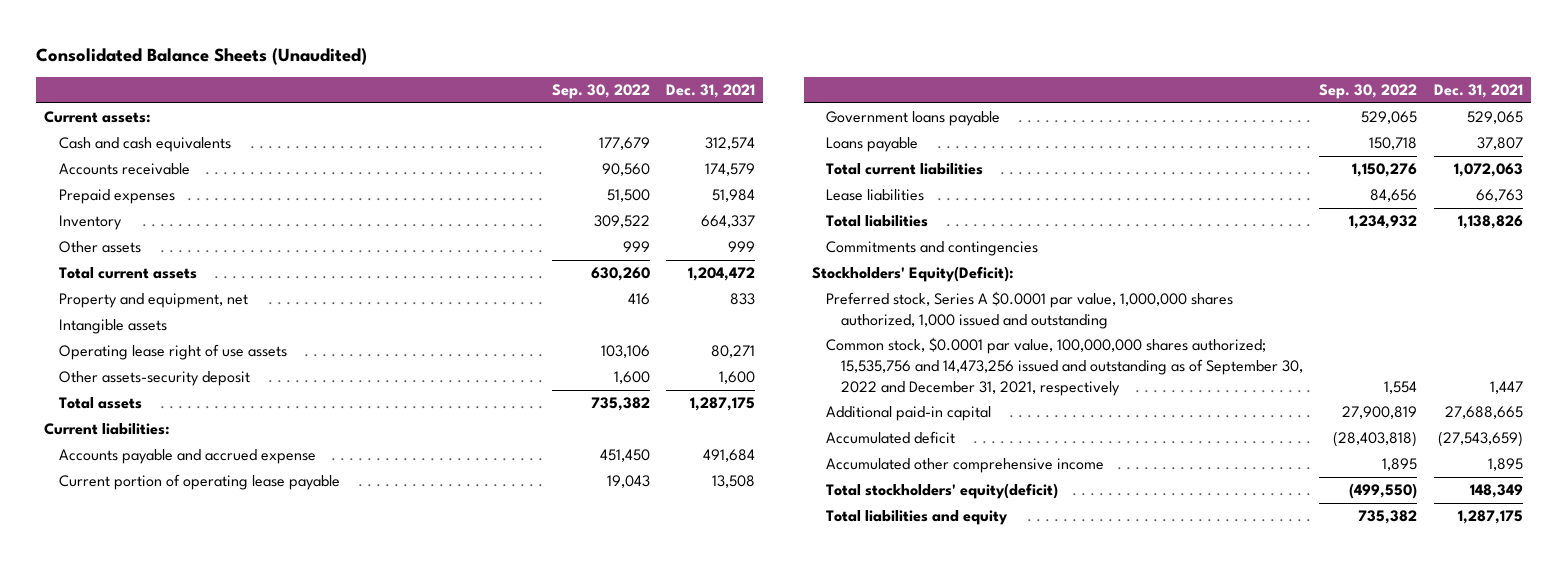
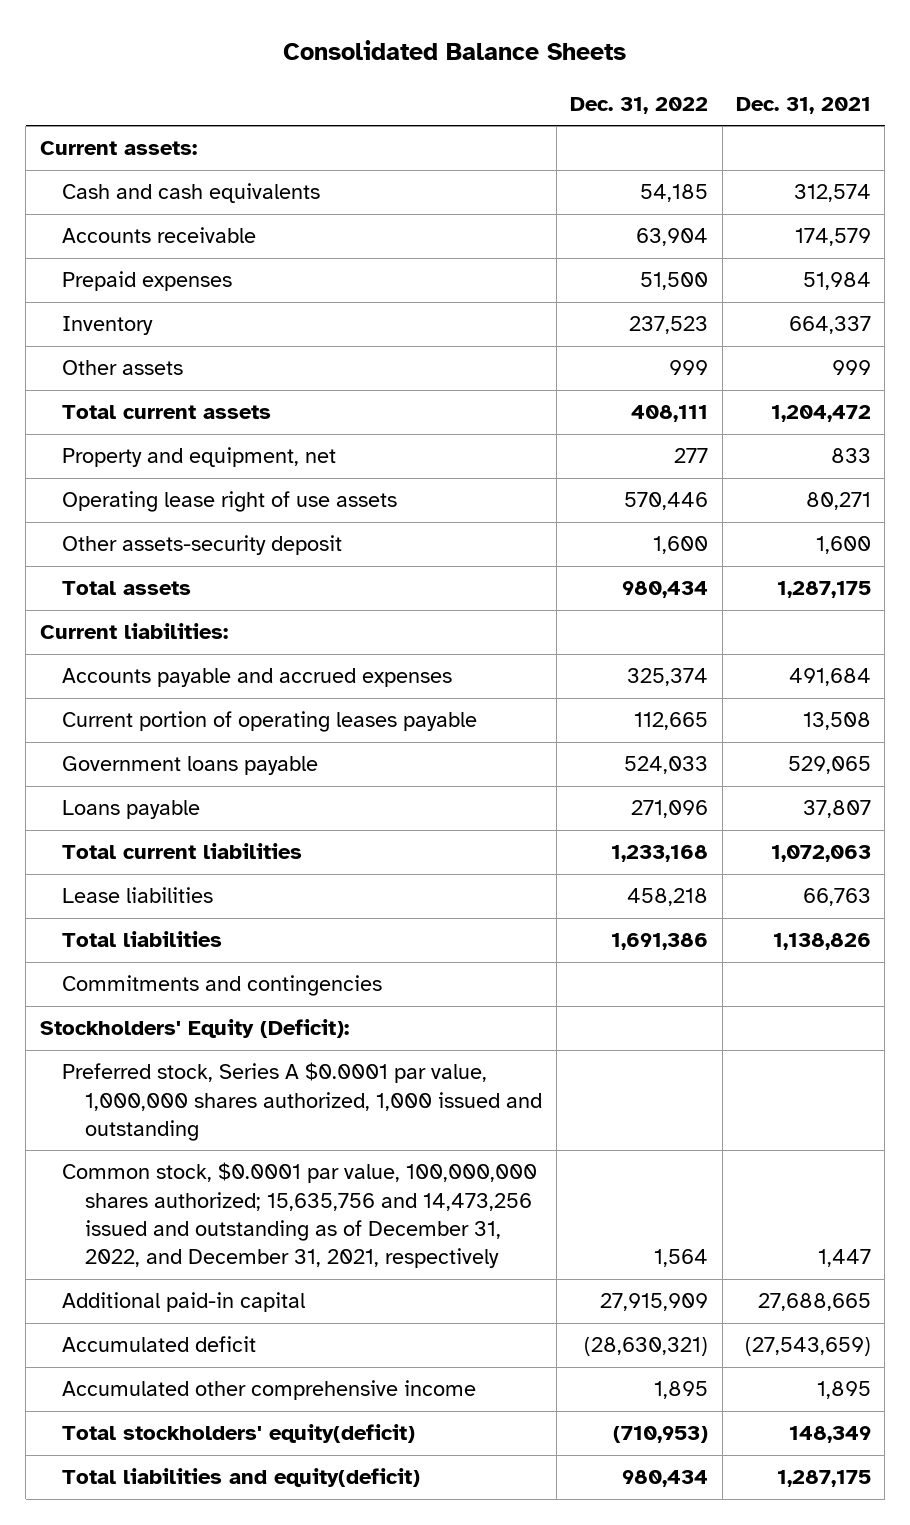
[35,47,367,65] Consolidated Balance Sheets (Unaudited) -> [283,39,627,60] Consolidated Balance Sheets
[551,84,650,100] Sep. 30, 2022 -> none
none -> [570,96,709,114] Dec. 31, 2022
[58,319,167,335] Intangible assets -> none
[58,449,316,465] Accounts payable and accrued expense -> [62,668,453,688] Accounts payable and accrued expenses
[58,474,340,491] Current portion of operating lease payable -> [62,711,478,733] Current portion of operating leases payable
[811,266,1014,283] Stockholders' Equity(Deficit): -> [39,1019,349,1039] Stockholders' Equity (Deficit):
[826,337,1303,396] Common stock, $0.0001 par value, 100,000,000 shares authorized; 15,535,756 and 14,473,256 issued and outstanding as of September 30, 2022 and December 31, 2021, respectively -> [62,1162,538,1269] Common stock, $0.0001 par value, 100,000,000 shares authorized; 15,635,756 and 14,473,256 issued and outstanding as of December 31, 2022, and December 31, 2021, respectively
[826,510,1009,526] Total liabilities and equity -> [62,1468,421,1488] Total liabilities and equity(deficit)

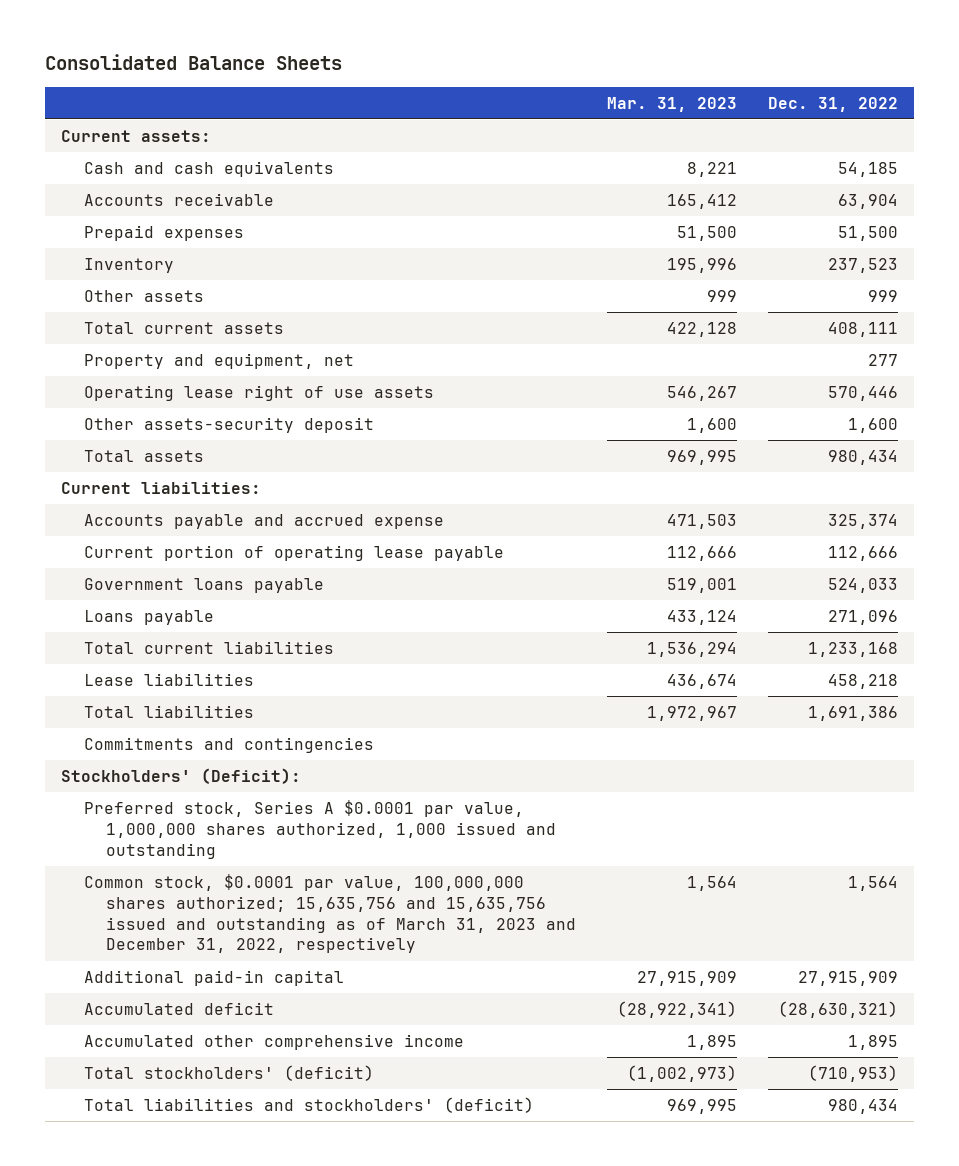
[735,96,871,114] Dec. 31, 2021 -> none
none -> [607,96,738,112] Mar. 31, 2023
[62,668,453,688] Accounts payable and accrued expenses -> [83,514,444,530] Accounts payable and accrued expense
[62,711,478,733] Current portion of operating leases payable -> [83,545,504,562] Current portion of operating lease payable
[634,712,709,731] 112,665 -> [828,546,899,562] 112,666
[39,1019,349,1039] Stockholders' Equity (Deficit): -> [60,768,301,785] Stockholders' (Deficit):
[62,1162,538,1269] Common stock, $0.0001 par value, 100,000,000 shares authorized; 15,635,756 and 14,473,256 issued and outstanding as of December 31, 2022, and December 31, 2021, respectively -> [83,874,577,954] Common stock, $0.0001 par value, 100,000,000 shares authorized; 15,635,756 and 15,635,756 issued and outstanding as of March 31, 2023 and December 31, 2022, respectively
[62,1424,416,1444] Total stockholders' equity(deficit) -> [83,1065,374,1082] Total stockholders' (deficit)
[62,1468,421,1488] Total liabilities and equity(deficit) -> [83,1097,534,1114] Total liabilities and stockholders' (deficit)

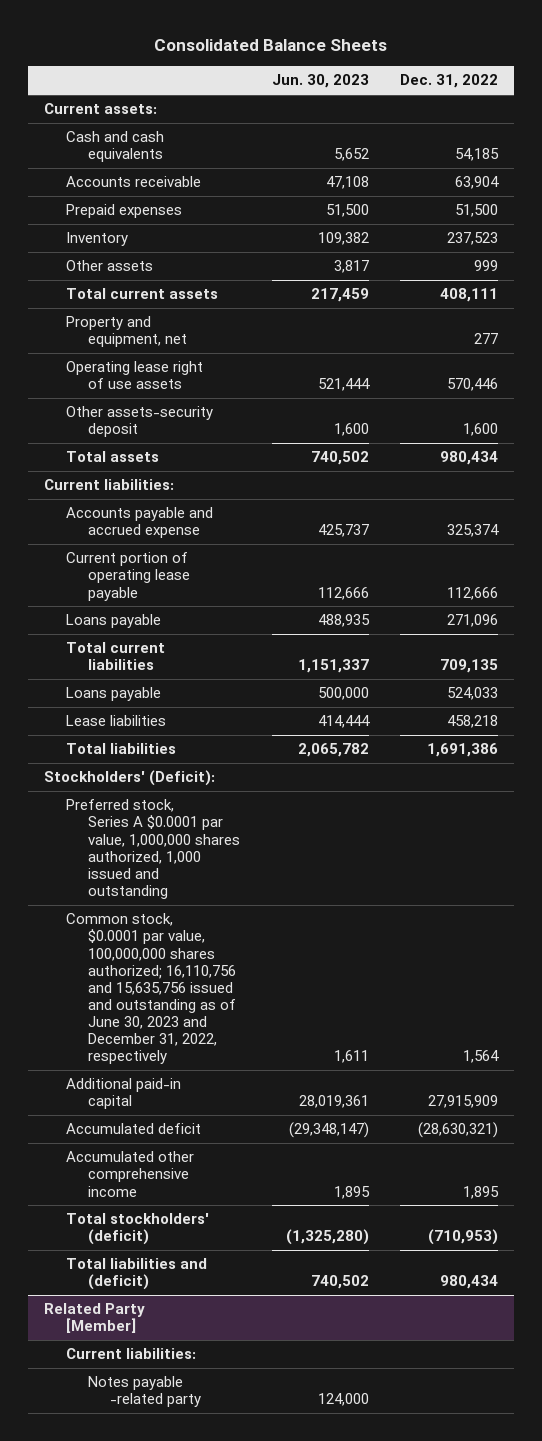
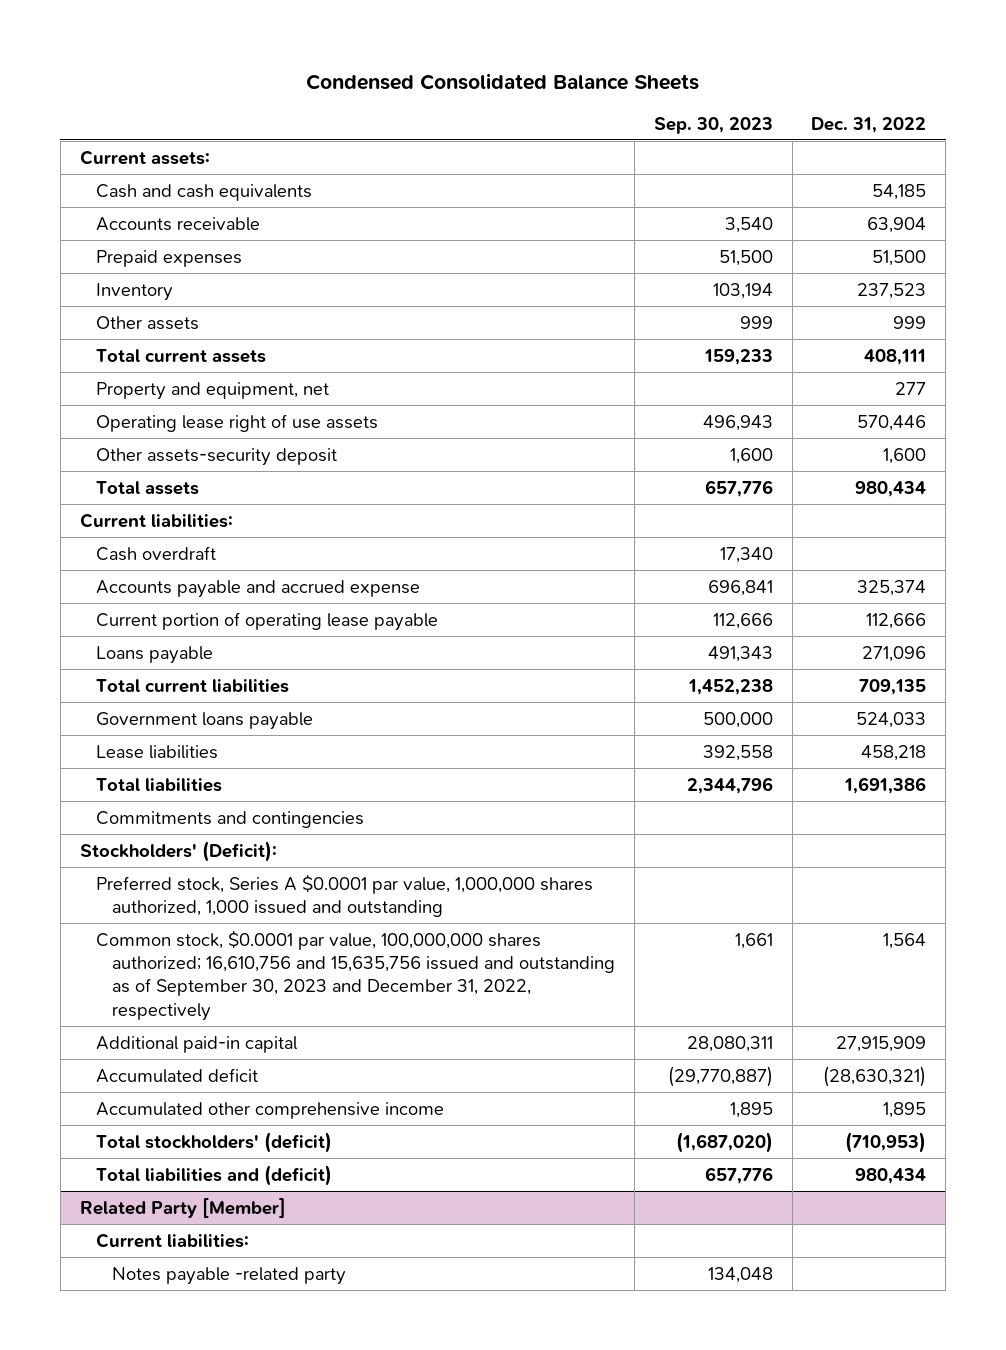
[154,39,388,52] Consolidated Balance Sheets -> [305,72,699,90] Condensed Consolidated Balance Sheets
[271,74,369,89] Jun. 30, 2023 -> none
none -> [653,116,773,134] Sep. 30, 2023
none -> [95,545,216,561] Cash overdraft
[66,687,162,702] Loans payable -> [95,711,313,730] Government loans payable
none -> [95,810,364,828] Commitments and contingencies
[66,913,237,1065] Common stock, $0.0001 par value, 100,000,000 shares authorized; 16,110,756 and 15,635,756 issued and outstanding as of June 30, 2023 and December 31, 2022, respectively -> [95,929,616,1021] Common stock, $0.0001 par value, 100,000,000 shares authorized; 16,610,756 and 15,635,756 issued and outstanding as of September 30, 2023 and December 31, 2022, respectively

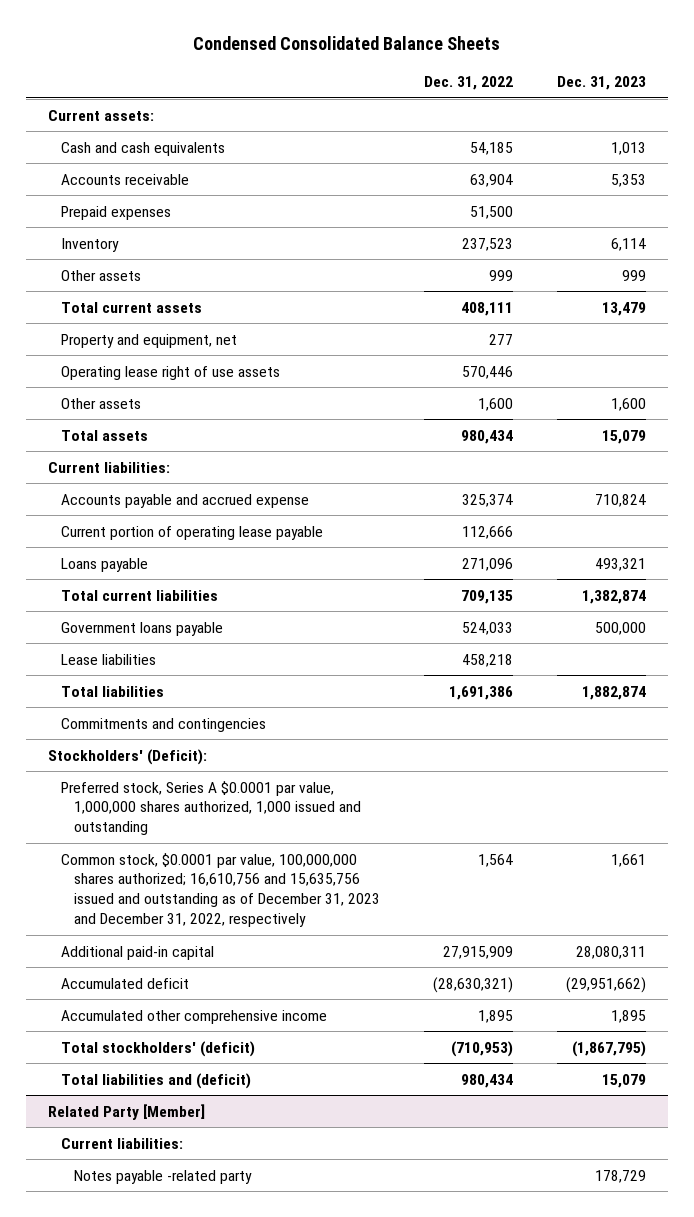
[653,116,773,134] Sep. 30, 2023 -> none
none -> [556,76,646,91] Dec. 31, 2023
[95,447,337,466] Other assets-security deposit -> [61,397,142,409] Other assets
[95,545,216,561] Cash overdraft -> none
[95,929,616,1021] Common stock, $0.0001 par value, 100,000,000 shares authorized; 16,610,756 and 15,635,756 issued and outstanding as of September 30, 2023 and December 31, 2022, respectively -> [61,852,381,927] Common stock, $0.0001 par value, 100,000,000 shares authorized; 16,610,756 and 15,635,756 issued and outstanding as of December 31, 2023 and December 31, 2022, respectively

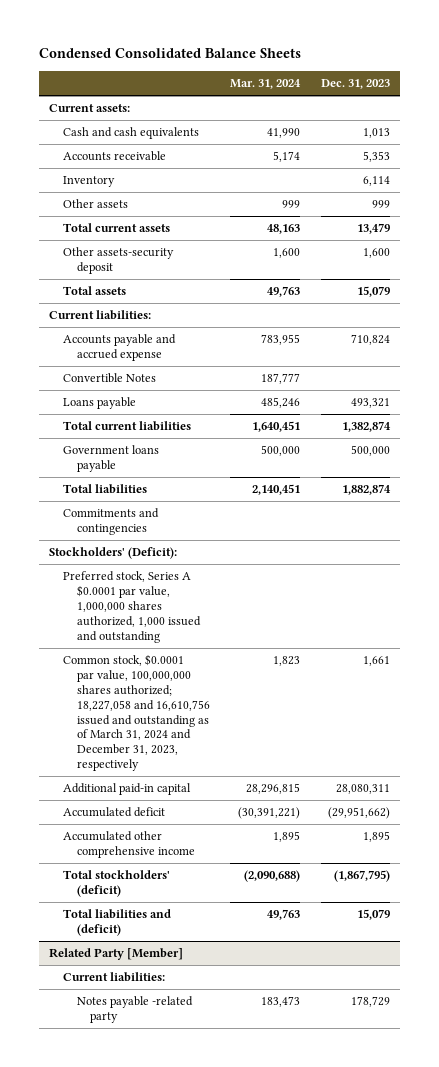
[423,76,513,91] Dec. 31, 2022 -> none
none -> [230,78,302,89] Mar. 31, 2024
[61,205,172,220] Prepaid expenses -> none
[61,333,238,348] Property and equipment, net -> none
[61,365,281,380] Operating lease right of use assets -> none
[61,397,142,409] Other assets -> [63,247,175,275] Other assets-security deposit
[61,525,324,540] Current portion of operating lease payable -> none
none -> [63,373,157,384] Convertible Notes
[61,653,157,665] Lease liabilities -> none
[61,852,381,927] Common stock, $0.0001 par value, 100,000,000 shares authorized; 16,610,756 and 15,635,756 issued and outstanding as of December 31, 2023 and December 31, 2022, respectively -> [63,654,210,772] Common stock, $0.0001 par value, 100,000,000 shares authorized; 18,227,058 and 16,610,756 issued and outstanding as of March 31, 2024 and December 31, 2023, respectively

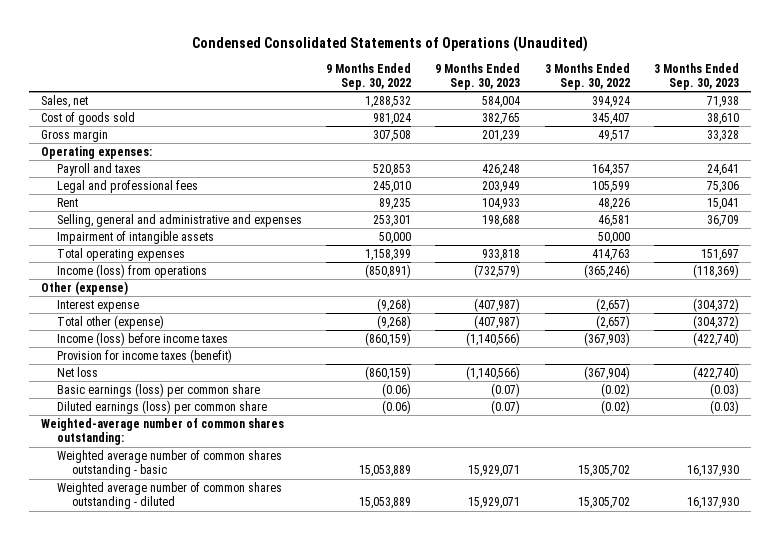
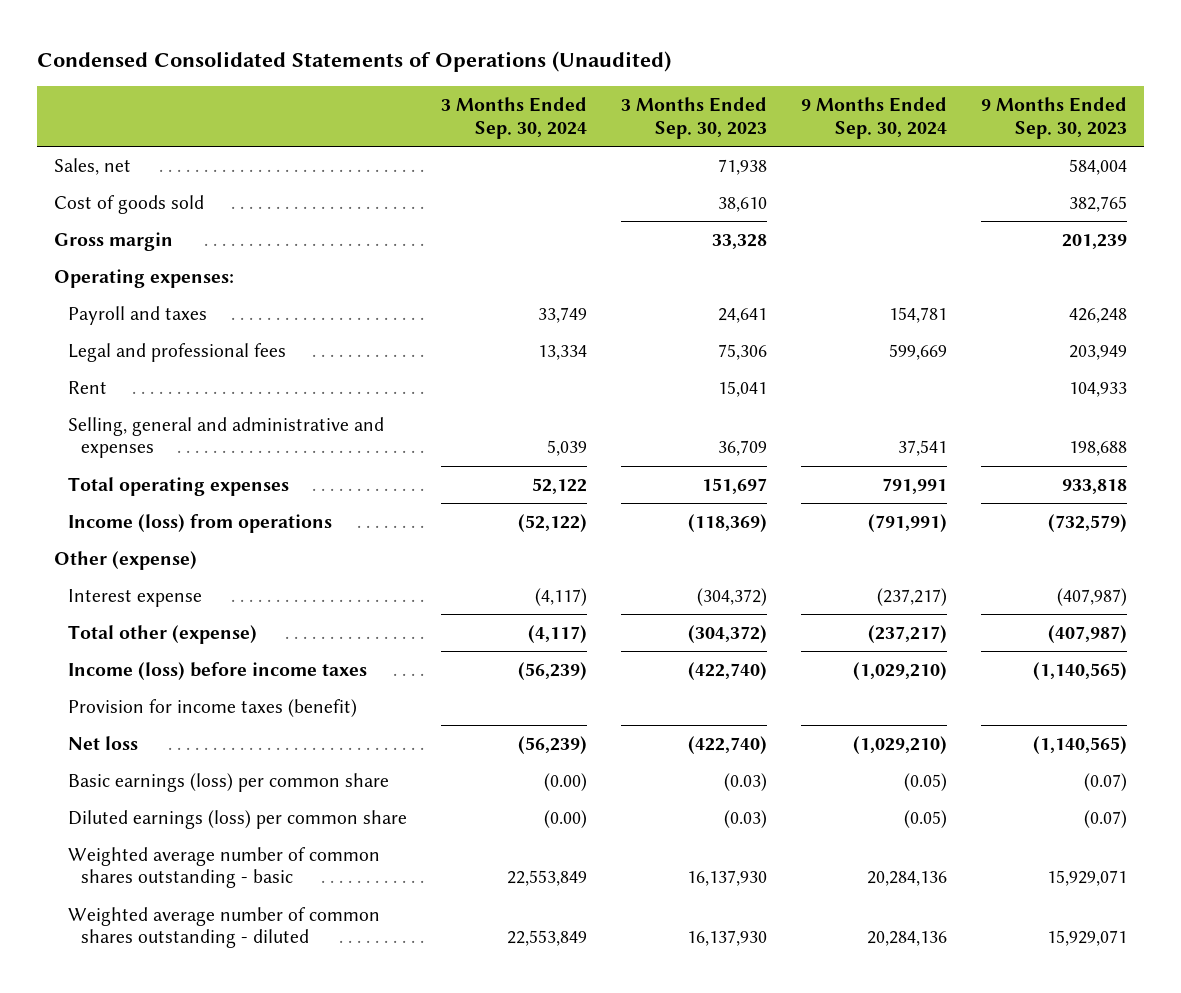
[325,62,411,90] 9 Months Ended Sep. 30, 2022 -> none
[544,62,630,90] 3 Months Ended Sep. 30, 2022 -> none
none -> [440,97,587,139] 3 Months Ended Sep. 30, 2024
none -> [800,97,947,139] 9 Months Ended Sep. 30, 2024
[56,231,214,245] Impairment of intangible assets -> none
[466,332,521,347] (1,140,566) -> [1032,661,1127,680] (1,140,565)
[466,366,521,381] (1,140,566) -> [1032,735,1127,754] (1,140,565)
[40,418,284,446] Weighted-average number of common shares outstanding: -> none

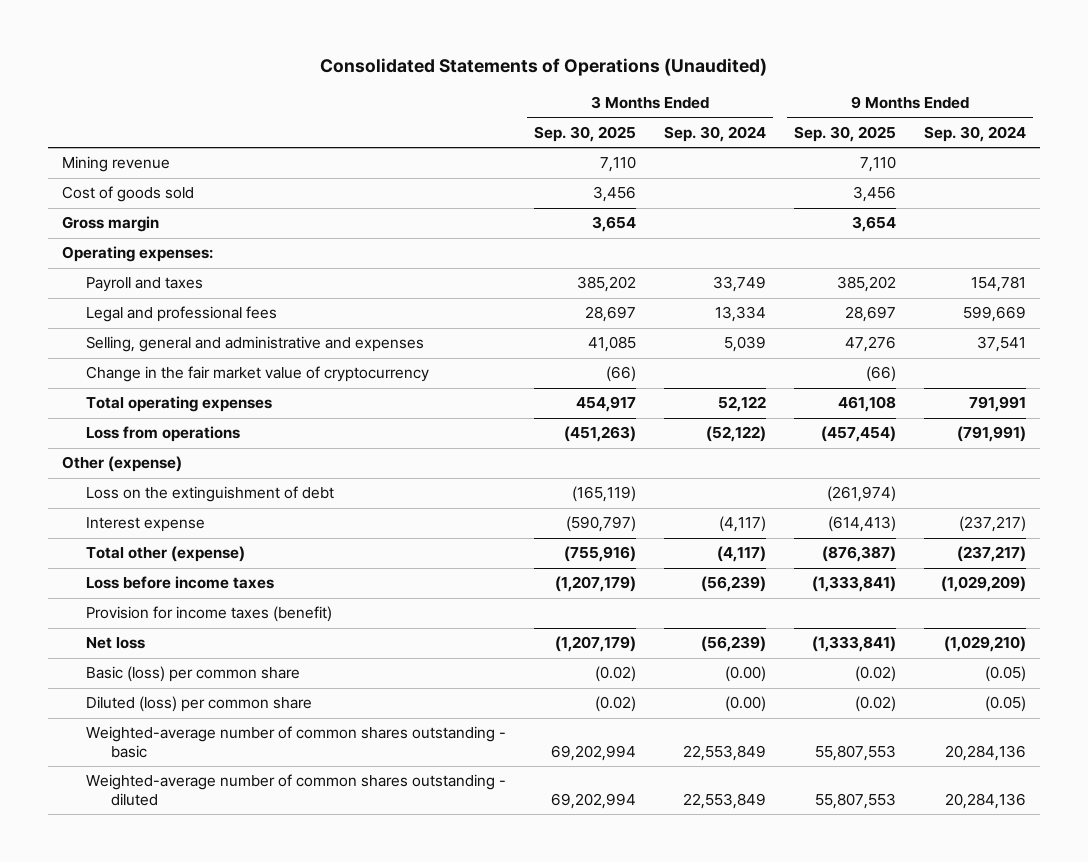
[37,50,672,72] Condensed Consolidated Statements of Operations (Unaudited) -> [320,58,768,77] Consolidated Statements of Operations (Unaudited)
[620,97,767,139] 3 Months Ended Sep. 30, 2023 -> none
[980,97,1127,139] 9 Months Ended Sep. 30, 2023 -> none
none -> [534,125,637,142] Sep. 30, 2025
none -> [794,125,897,142] Sep. 30, 2025
[54,157,132,175] Sales, net -> [61,156,170,173] Mining revenue
[67,380,107,394] Rent -> none
none -> [86,366,430,383] Change in the fair market value of cryptocurrency
[67,513,332,533] Income (loss) from operations -> [86,426,241,443] Loss from operations
none -> [86,486,335,503] Loss on the extinguishment of debt
[67,661,367,680] Income (loss) before income taxes -> [86,576,275,590] Loss before income taxes
[852,661,947,680] (1,029,210) -> [941,576,1027,593] (1,029,209)
[67,772,389,792] Basic earnings (loss) per common share -> [86,666,301,683] Basic (loss) per common share
[67,809,407,829] Diluted earnings (loss) per common share -> [86,696,313,713] Diluted (loss) per common share
[67,846,380,889] Weighted average number of common shares outstanding - basic -> [86,726,507,759] Weighted-average number of common shares outstanding - basic
[67,906,380,949] Weighted average number of common shares outstanding - diluted -> [86,774,507,807] Weighted-average number of common shares outstanding - diluted

